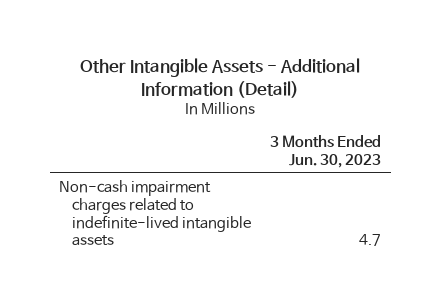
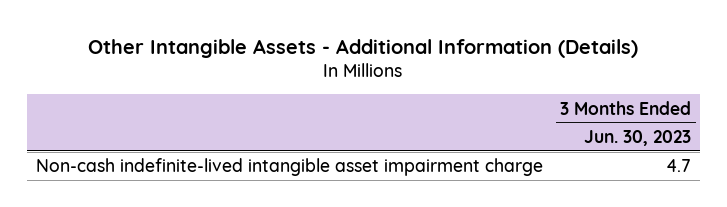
[80,58,361,98] Other Intangible Assets - Additional Information (Detail) -> [88,38,639,58] Other Intangible Assets - Additional Information (Details)
[59,180,251,247] Non-cash impairment charges related to indefinite-lived intangible assets -> [35,158,543,177] Non-cash indefinite-lived intangible asset impairment charge

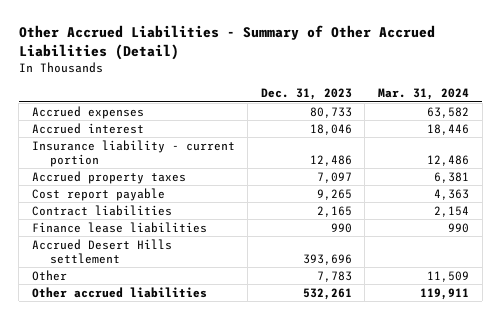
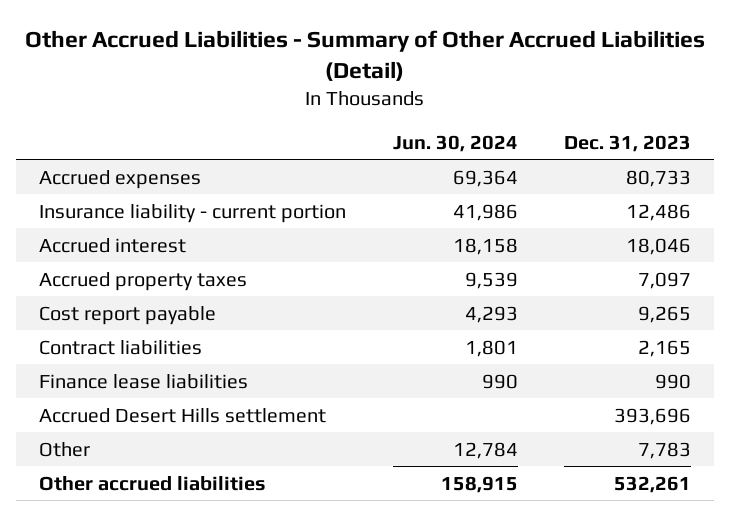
[378,88,470,101] Mar. 31, 2024 -> none
none -> [392,134,518,152] Jun. 30, 2024
[31,122,144,134] Accrued interest -> [39,237,187,253] Accrued interest

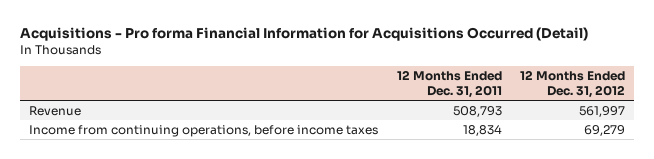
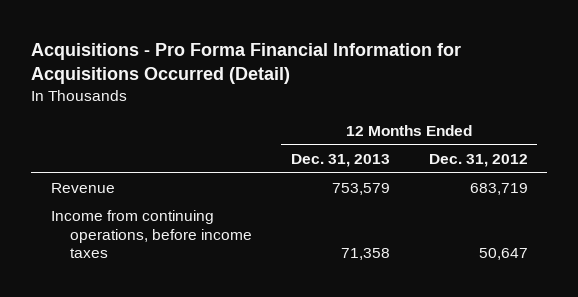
[19,27,588,42] Acquisitions - Pro forma Financial Information for Acquisitions Occurred (Detail) -> [31,42,462,85] Acquisitions - Pro Forma Financial Information for Acquisitions Occurred (Detail)
[396,69,502,98] 12 Months Ended Dec. 31, 2011 -> none
none -> [290,154,390,168] Dec. 31, 2013
[579,105,626,117] 561,997 -> [469,183,528,196] 683,719
[584,124,626,136] 69,279 -> [478,247,528,260] 50,647

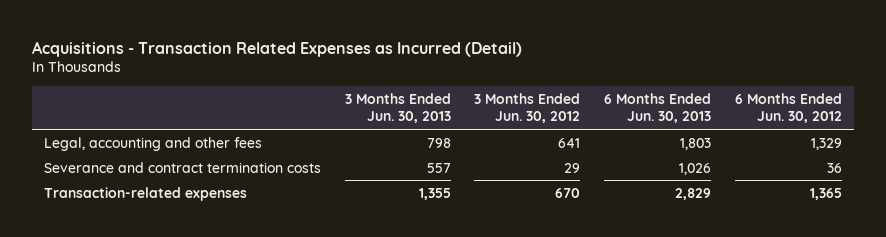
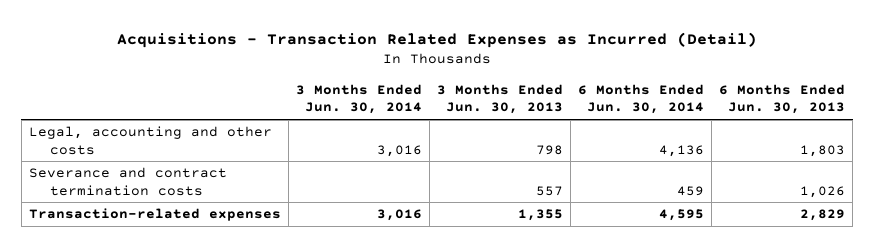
[474,93,581,124] 3 Months Ended Jun. 30, 2012 -> none
[735,93,843,124] 6 Months Ended Jun. 30, 2012 -> none
none -> [296,84,423,115] 3 Months Ended Jun. 30, 2014
none -> [578,84,705,115] 6 Months Ended Jun. 30, 2014
[43,136,262,151] Legal, accounting and other fees -> [29,126,273,155] Legal, accounting and other costs

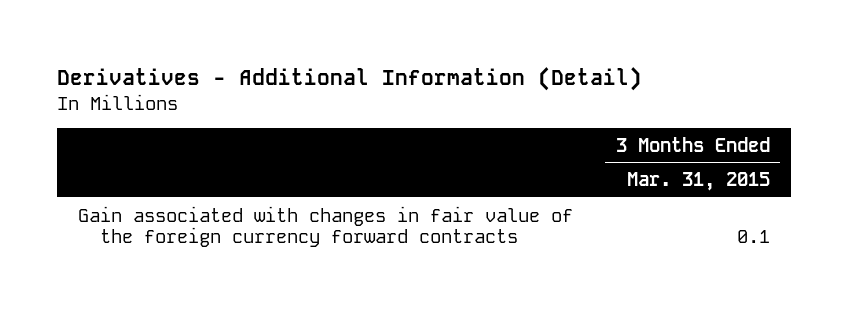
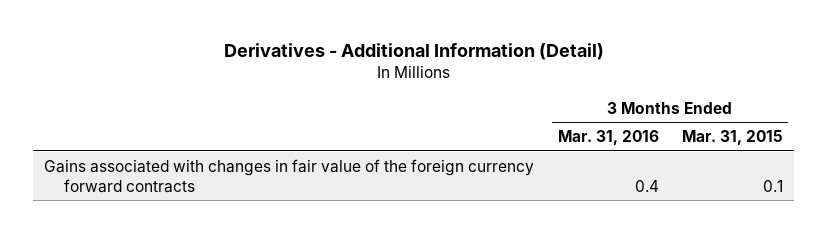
none -> [557,130,659,146] Mar. 31, 2016
[78,205,574,248] Gain associated with changes in fair value of the foreign currency forward contracts -> [44,158,535,193] Gains associated with changes in fair value of the foreign currency forward contracts

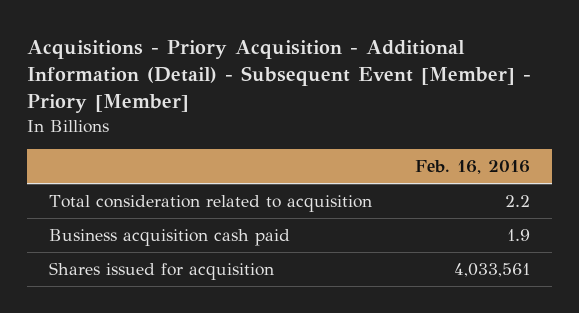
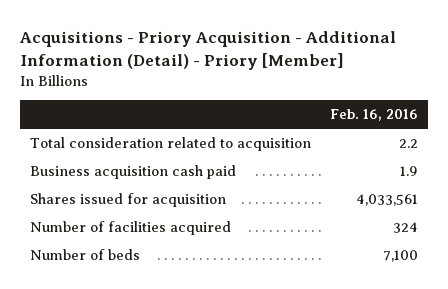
[26,40,531,114] Acquisitions - Priory Acquisition - Additional Information (Detail) - Subsequent Event [Member] - Priory [Member] -> [19,31,397,70] Acquisitions - Priory Acquisition - Additional Information (Detail) - Priory [Member]
none -> [30,221,232,236] Number of facilities acquired
none -> [30,249,141,261] Number of beds

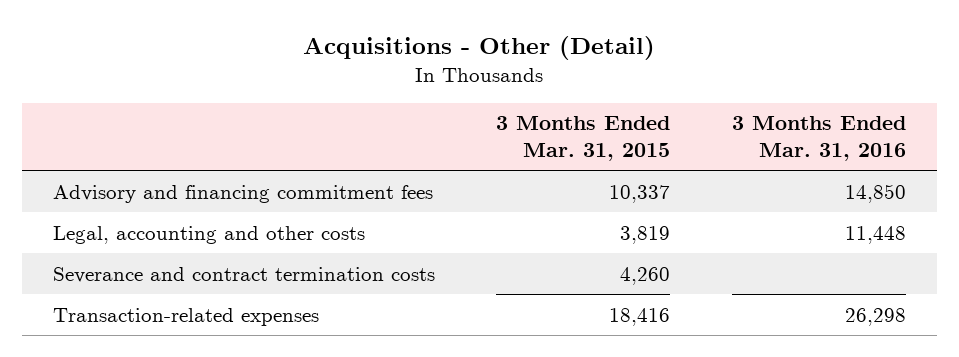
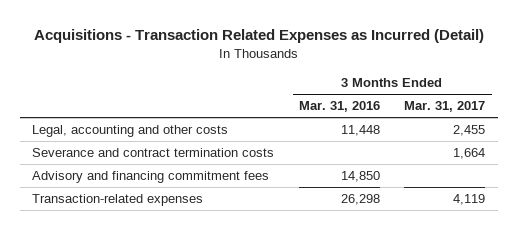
[303,35,656,60] Acquisitions - Other (Detail) -> [33,29,484,44] Acquisitions - Transaction Related Expenses as Incurred (Detail)
[496,116,671,162] 3 Months Ended Mar. 31, 2015 -> none
none -> [404,101,486,113] Mar. 31, 2017
[52,184,433,203] Advisory and financing commitment fees -> [31,171,269,184] Advisory and financing commitment fees

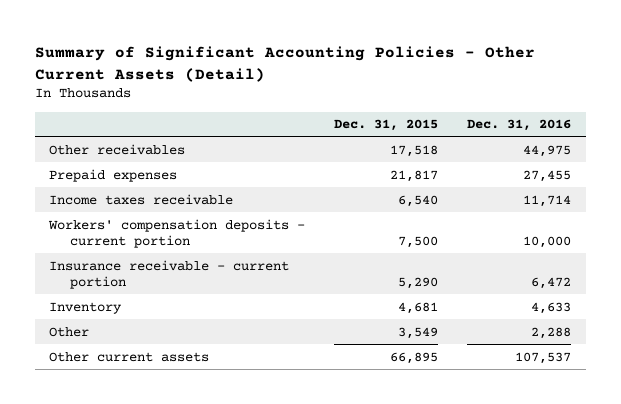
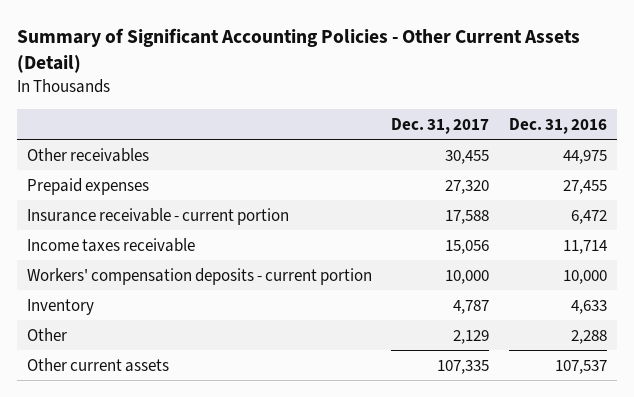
[334,119,439,132] Dec. 31, 2015 -> none
none -> [391,117,490,134] Dec. 31, 2017
[49,259,290,290] Insurance receivable - current portion -> [26,207,289,225] Insurance receivable - current portion

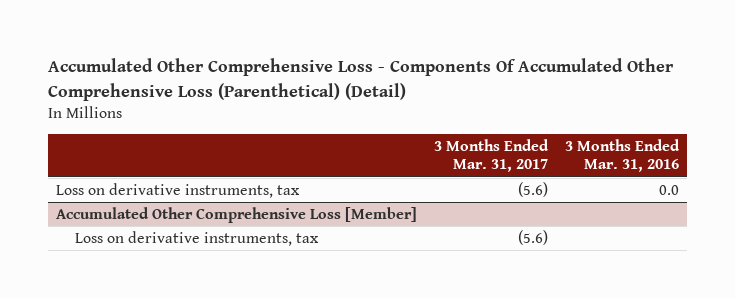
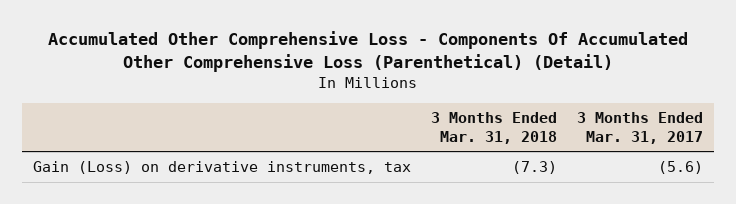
[564,138,680,173] 3 Months Ended Mar. 31, 2016 -> none
none -> [430,112,557,144] 3 Months Ended Mar. 31, 2018
[56,207,418,224] Accumulated Other Comprehensive Loss [Member] -> none
[74,231,319,247] Loss on derivative instruments, tax -> none
[56,183,301,199] Loss on derivative instruments, tax -> [32,161,411,175] Gain (Loss) on derivative instruments, tax

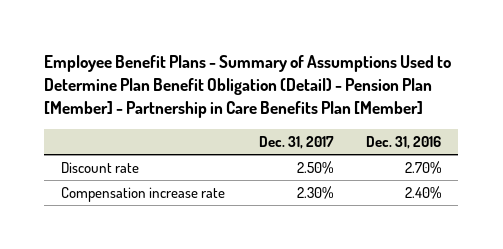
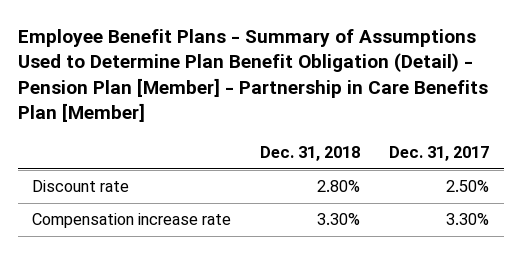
[366,136,442,150] Dec. 31, 2016 -> none
none -> [260,146,361,162] Dec. 31, 2018
[296,186,333,200] 2.30% -> [446,213,490,226] 3.30%

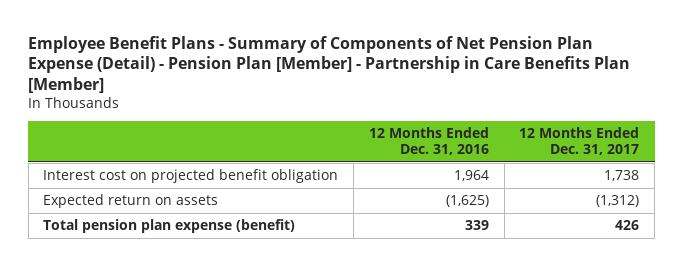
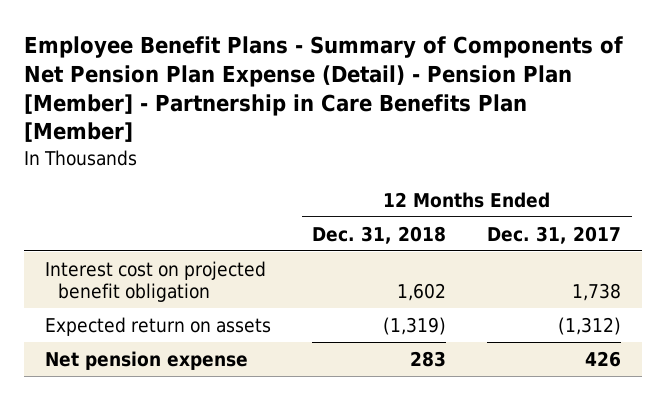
[368,127,489,155] 12 Months Ended Dec. 31, 2016 -> none
none -> [311,225,446,244] Dec. 31, 2018
[43,219,296,234] Total pension plan expense (benefit) -> [44,350,248,370] Net pension expense

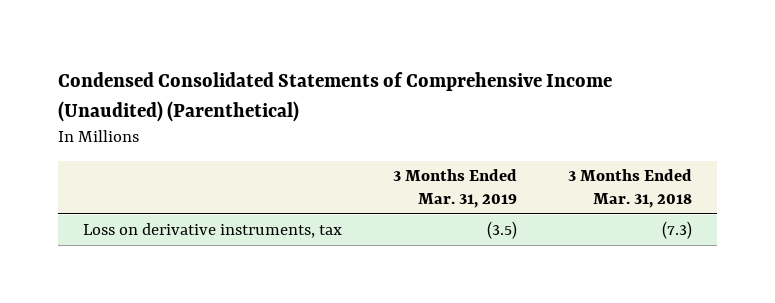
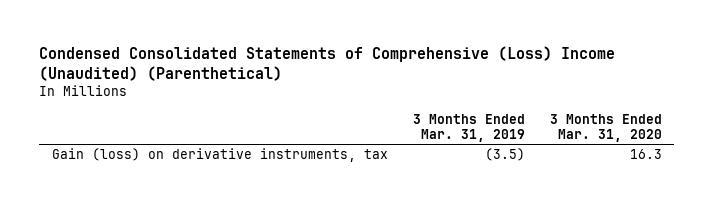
[57,72,612,122] Condensed Consolidated Statements of Comprehensive Income (Unaudited) (Parenthetical) -> [39,46,616,82] Condensed Consolidated Statements of Comprehensive (Loss) Income (Unaudited) (Parenthetical)
[567,169,692,209] 3 Months Ended Mar. 31, 2018 -> none
none -> [549,113,662,142] 3 Months Ended Mar. 31, 2020
[83,223,343,239] Loss on derivative instruments, tax -> [51,148,388,163] Gain (loss) on derivative instruments, tax

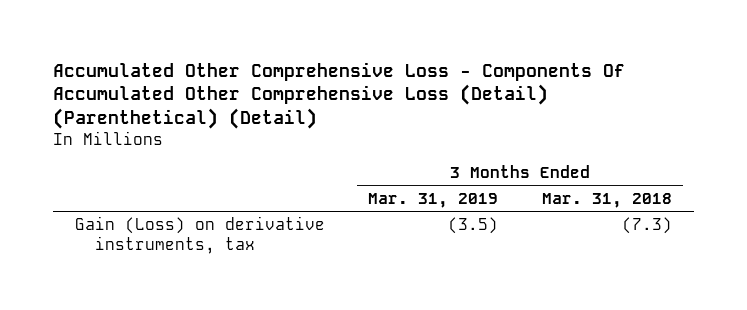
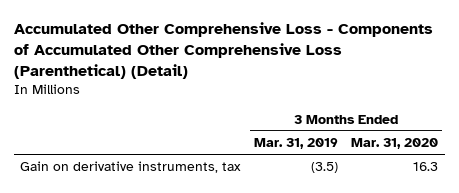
[52,61,625,130] Accumulated Other Comprehensive Loss - Components Of Accumulated Other Comprehensive Loss (Detail) (Parenthetical) (Detail) -> [13,22,433,79] Accumulated Other Comprehensive Loss - Components of Accumulated Other Comprehensive Loss (Parenthetical) (Detail)
[542,192,673,208] Mar. 31, 2018 -> none
none -> [351,138,439,150] Mar. 31, 2020
[74,216,325,254] Gain (Loss) on derivative instruments, tax -> [20,161,242,174] Gain on derivative instruments, tax

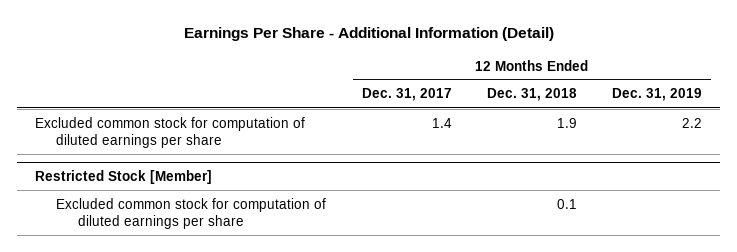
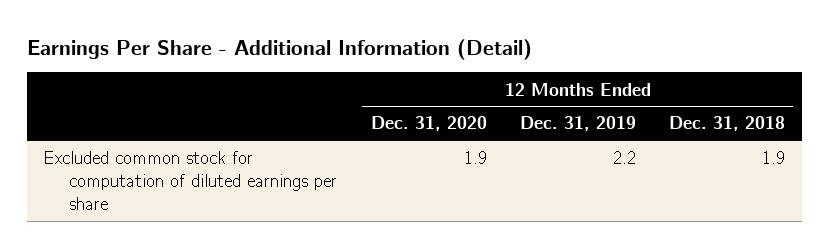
[361,88,452,102] Dec. 31, 2017 -> none
none -> [370,116,487,132] Dec. 31, 2020
[34,170,212,185] Restricted Stock [Member] -> none
[56,197,327,229] Excluded common stock for computation of diluted earnings per share -> none

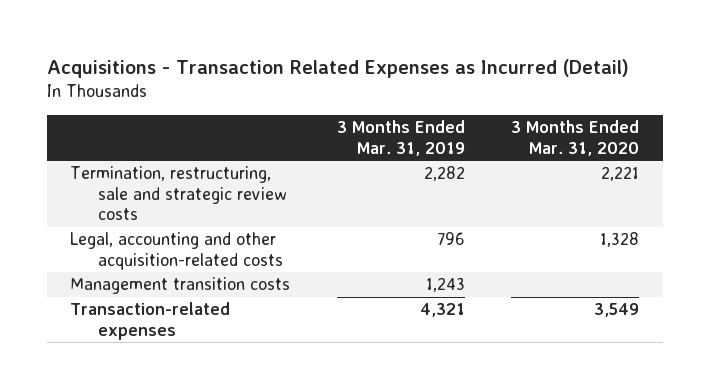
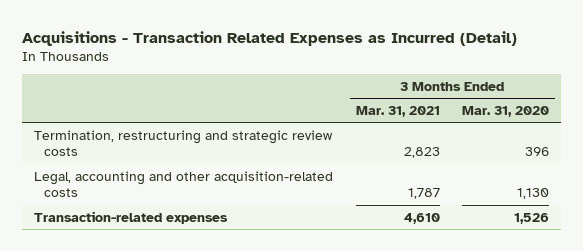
[336,120,465,156] 3 Months Ended Mar. 31, 2019 -> none
none -> [355,105,440,117] Mar. 31, 2021
[69,277,290,295] Management transition costs -> none
[69,166,287,221] Termination, restructuring, sale and strategic review costs -> [33,129,333,157] Termination, restructuring and strategic review costs
[601,166,640,182] 2,221 -> [525,147,550,157] 396
[600,232,640,248] 1,328 -> [517,188,550,200] 1,130
[594,303,640,318] 3,549 -> [514,212,550,224] 1,526

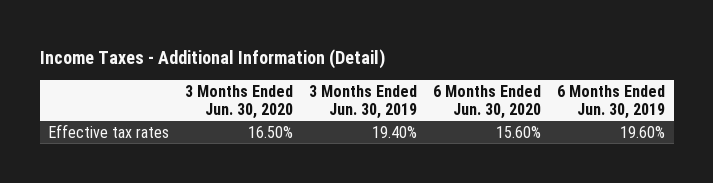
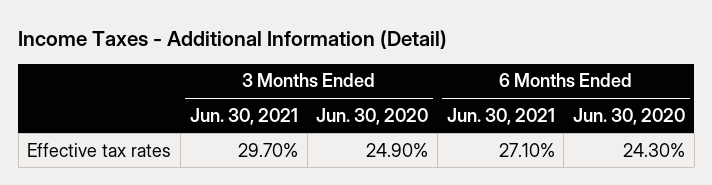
[309,84,418,119] 3 Months Ended Jun. 30, 2019 -> none
[557,84,666,119] 6 Months Ended Jun. 30, 2019 -> none
none -> [189,107,298,125] Jun. 30, 2021
none -> [446,107,555,125] Jun. 30, 2021
[247,125,293,138] 16.50% -> [366,142,429,157] 24.90%
[496,125,542,138] 15.60% -> [622,142,685,157] 24.30%

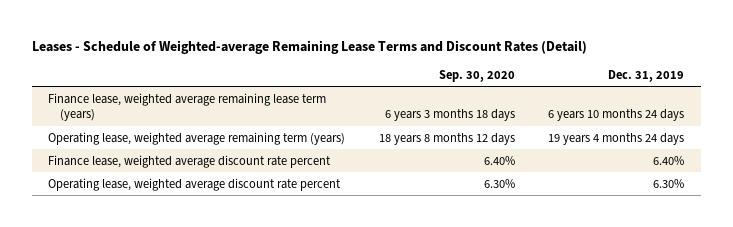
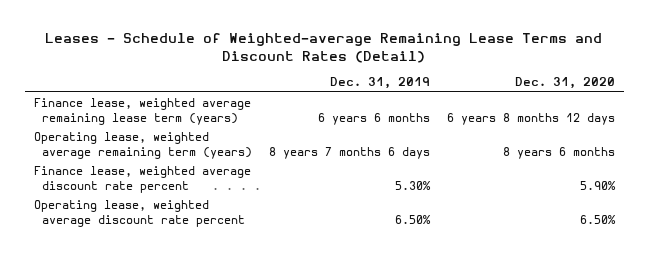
[438,69,515,82] Sep. 30, 2020 -> none
none -> [515,77,616,90] Dec. 31, 2020
[548,109,685,122] 6 years 10 months 24 days -> [318,112,431,125] 6 years 6 months
[548,132,685,145] 19 years 4 months 24 days -> [269,146,431,159] 8 years 7 months 6 days
[653,155,685,165] 6.40% -> [395,180,432,190] 5.30%
[653,178,685,188] 6.30% -> [395,214,432,224] 6.50%

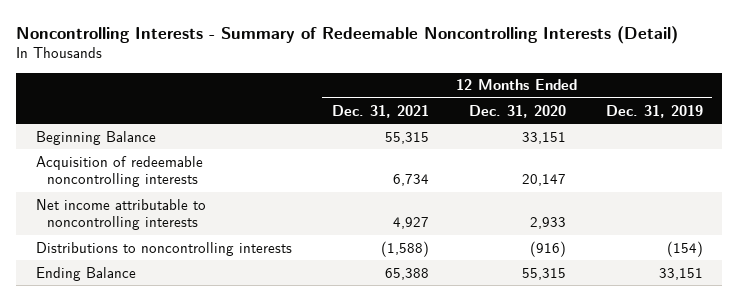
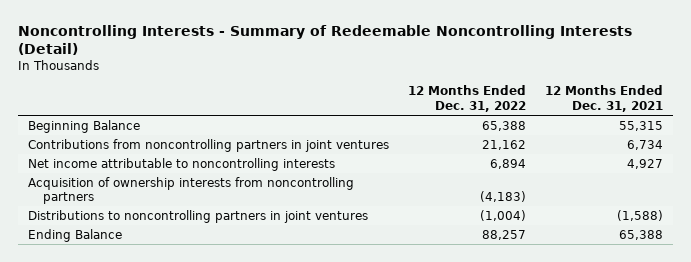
[468,104,566,118] Dec. 31, 2020 -> none
[605,104,703,118] Dec. 31, 2019 -> none
none -> [407,85,526,113] 12 Months Ended Dec. 31, 2022
[36,155,204,188] Acquisition of redeemable noncontrolling interests -> [27,138,389,152] Contributions from noncontrolling partners in joint ventures
none -> [27,176,354,205] Acquisition of ownership interests from noncontrolling partners
[36,241,293,256] Distributions to noncontrolling interests -> [27,209,368,223] Distributions to noncontrolling partners in joint ventures

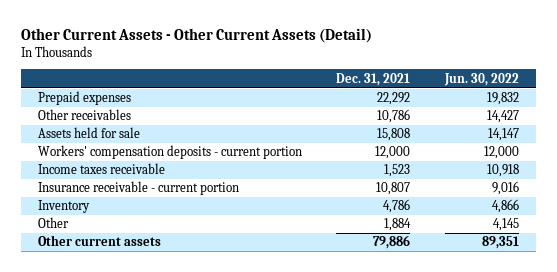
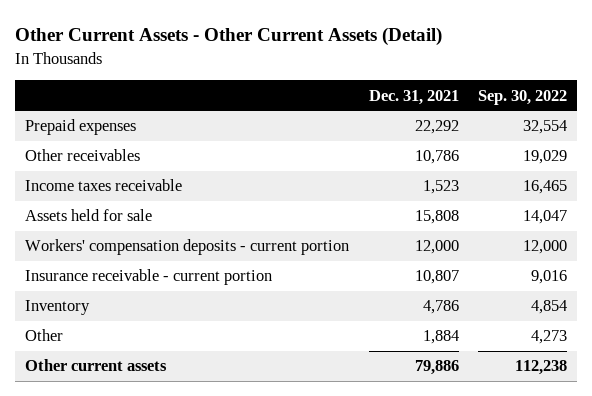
[443,72,519,86] Jun. 30, 2022 -> none
none -> [478,89,568,105] Sep. 30, 2022
[37,163,165,175] Income taxes receivable -> [24,179,182,192] Income taxes receivable

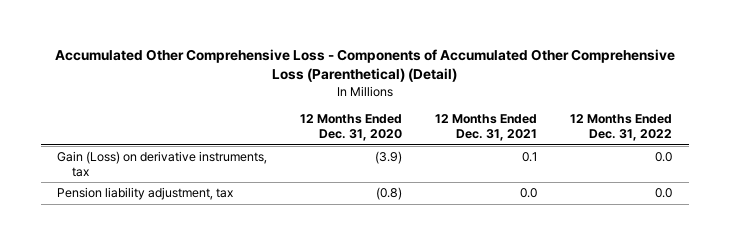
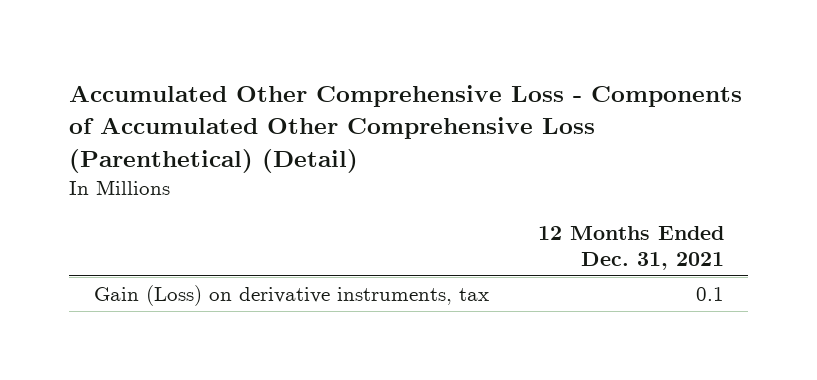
[300,114,403,142] 12 Months Ended Dec. 31, 2020 -> none
[570,114,673,142] 12 Months Ended Dec. 31, 2022 -> none
[57,187,234,201] Pension liability adjustment, tax -> none

